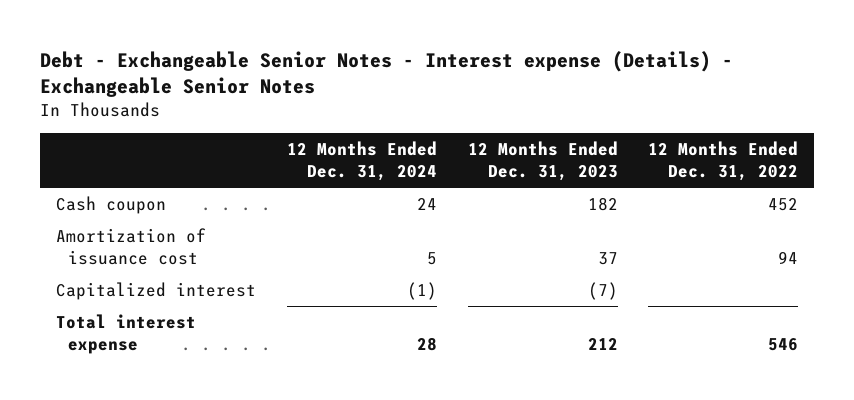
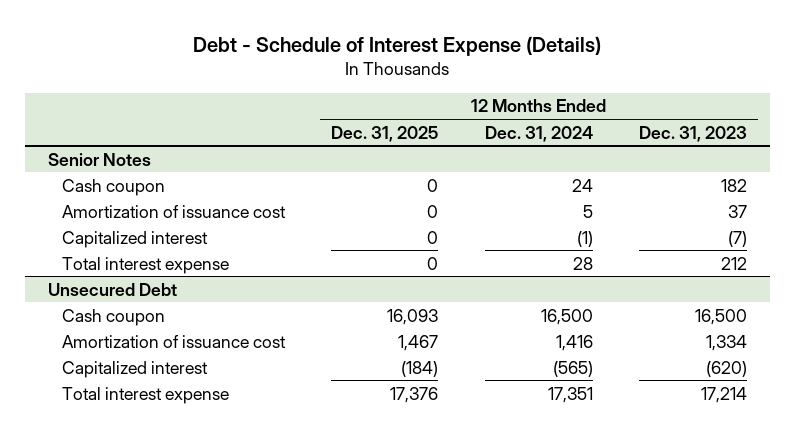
[40,50,734,98] Debt - Exchangeable Senior Notes - Interest expense (Details) - Exchangeable Senior Notes -> [193,35,602,56] Debt - Schedule of Interest Expense (Details)
[648,141,799,182] 12 Months Ended Dec. 31, 2022 -> none
none -> [331,125,439,142] Dec. 31, 2025
none -> [47,152,151,166] Senior Notes
none -> [47,282,177,296] Unsecured Debt
none -> [62,308,166,326] Cash coupon
none -> [62,334,287,348] Amortization of issuance cost
none -> [62,360,209,378] Capitalized interest
none -> [62,386,230,404] Total interest expense

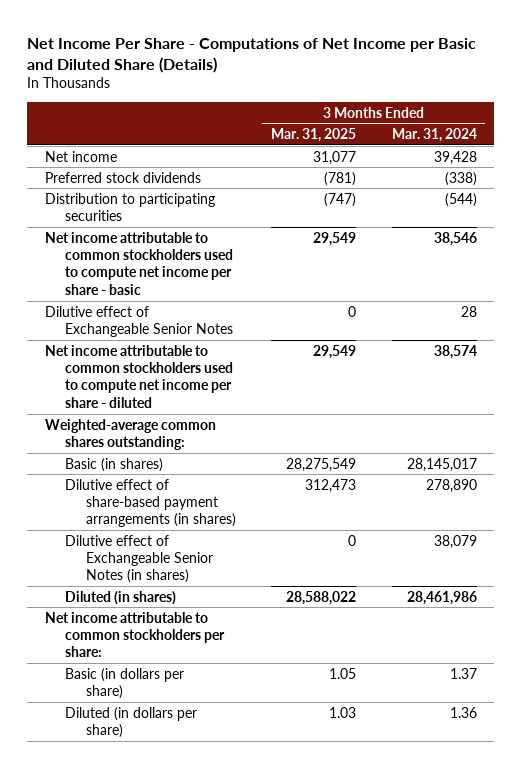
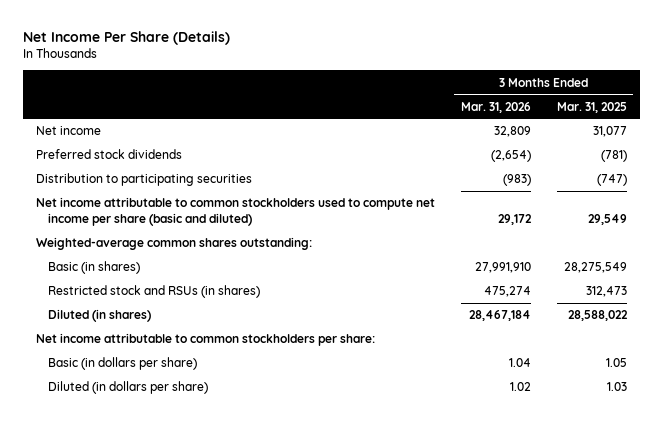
[27,37,477,73] Net Income Per Share - Computations of Net Income per Basic and Diluted Share (Details) -> [22,30,230,45] Net Income Per Share (Details)
[391,127,477,142] Mar. 31, 2024 -> none
none -> [460,101,531,113] Mar. 31, 2026
[45,231,234,295] Net income attributable to common stockholders used to compute net income per share - basic -> none
[45,305,234,337] Dilutive effect of Exchangeable Senior Notes -> none
[45,344,234,408] Net income attributable to common stockholders used to compute net income per share - diluted -> [35,197,435,227] Net income attributable to common stockholders used to compute net income per share (basic and diluted)
[65,534,213,584] Dilutive effect of Exchangeable Senior Notes (in shares) -> none
[65,478,236,528] Dilutive effect of share-based payment arrangements (in shares) -> [48,285,261,299] Restricted stock and RSUs (in shares)

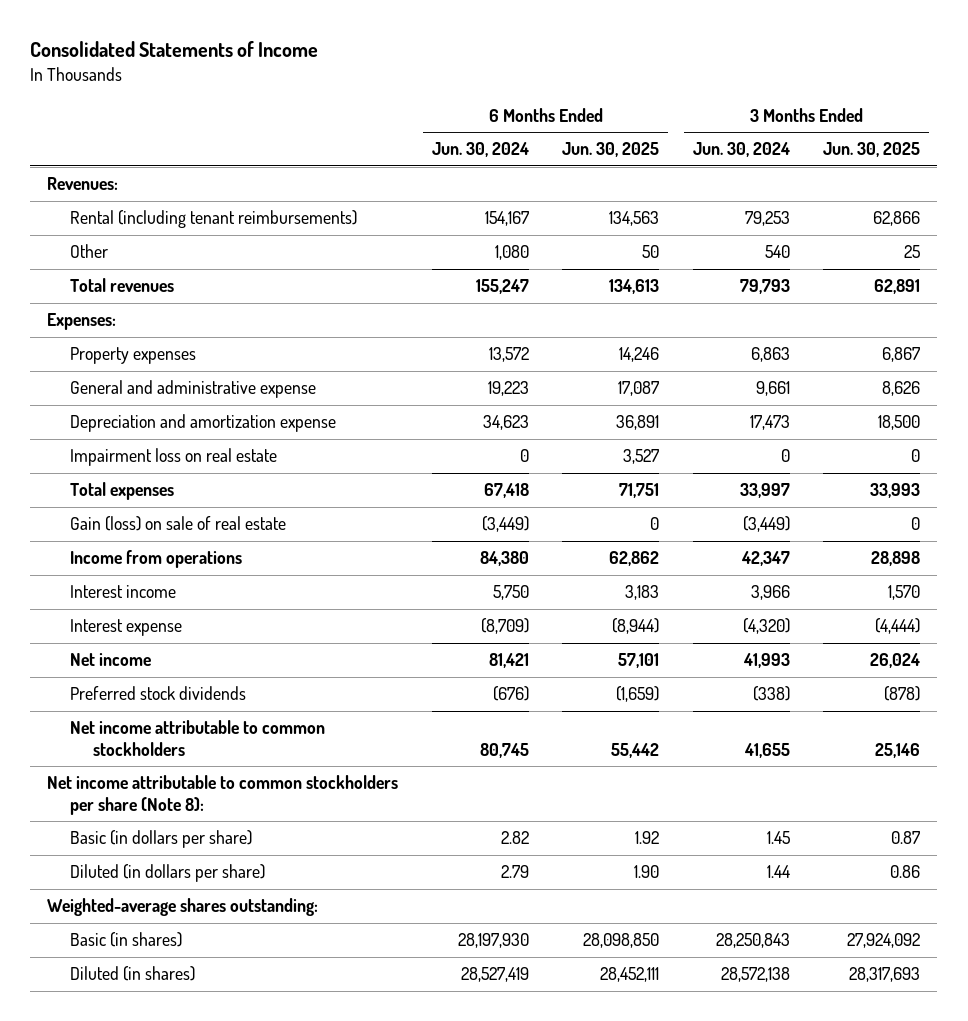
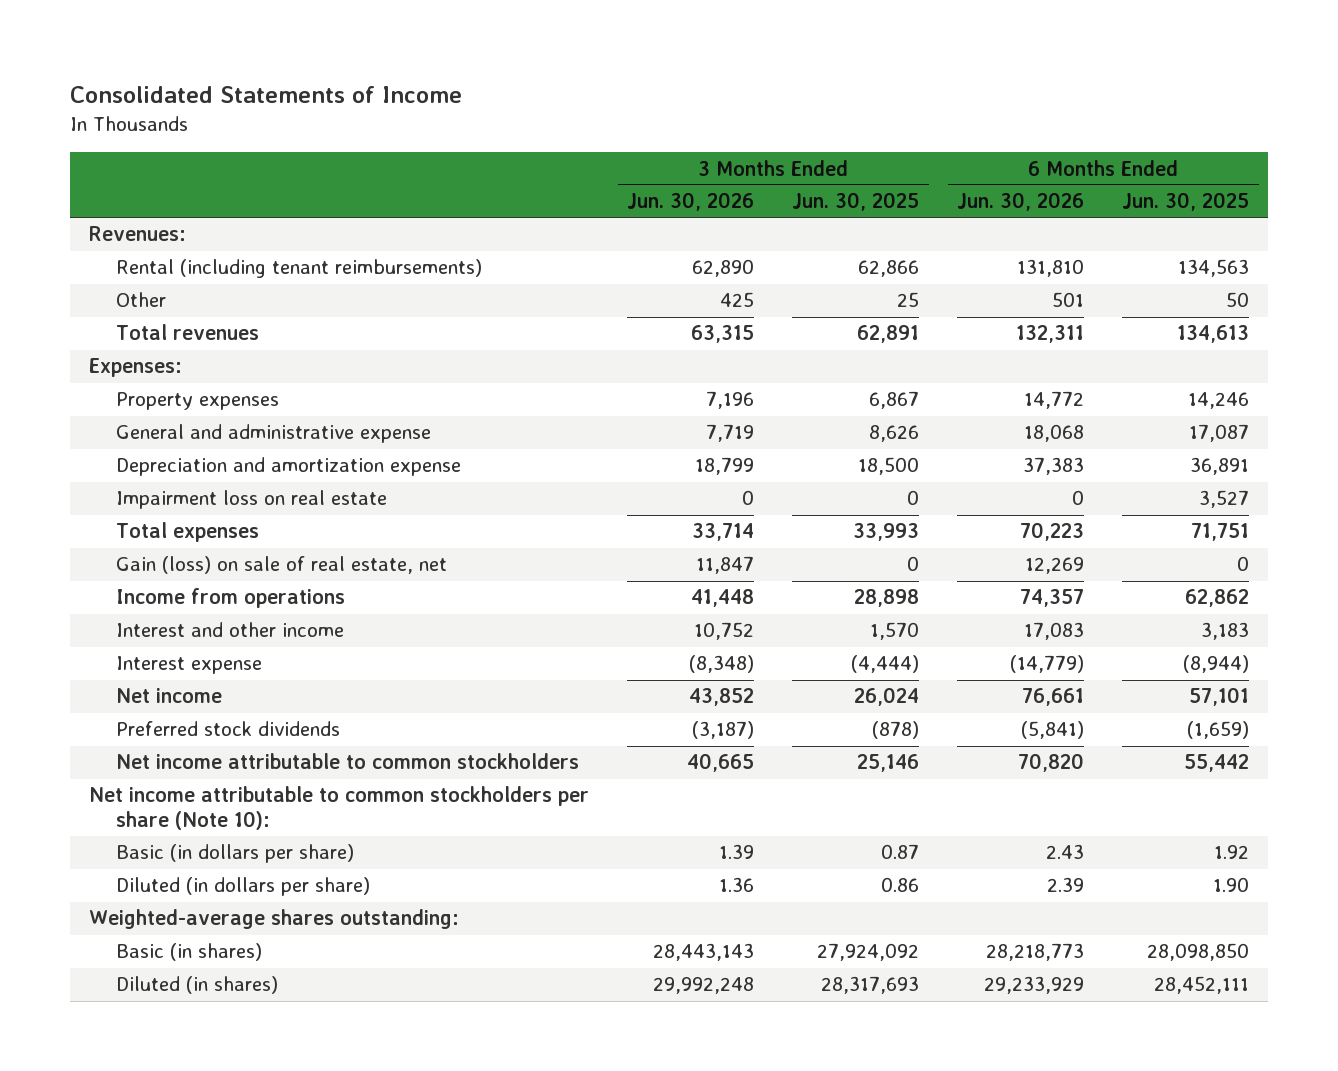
[431,142,529,158] Jun. 30, 2024 -> none
[692,142,790,158] Jun. 30, 2024 -> none
none -> [627,192,755,212] Jun. 30, 2026
none -> [957,192,1085,212] Jun. 30, 2026
[70,516,287,532] Gain (loss) on sale of real estate -> [115,556,447,575] Gain (loss) on sale of real estate, net
[70,585,177,599] Interest income -> [115,622,344,638] Interest and other income
[47,775,399,815] Net income attributable to common stockholders per share (Note 8): -> [89,786,590,831] Net income attributable to common stockholders per share (Note 10):

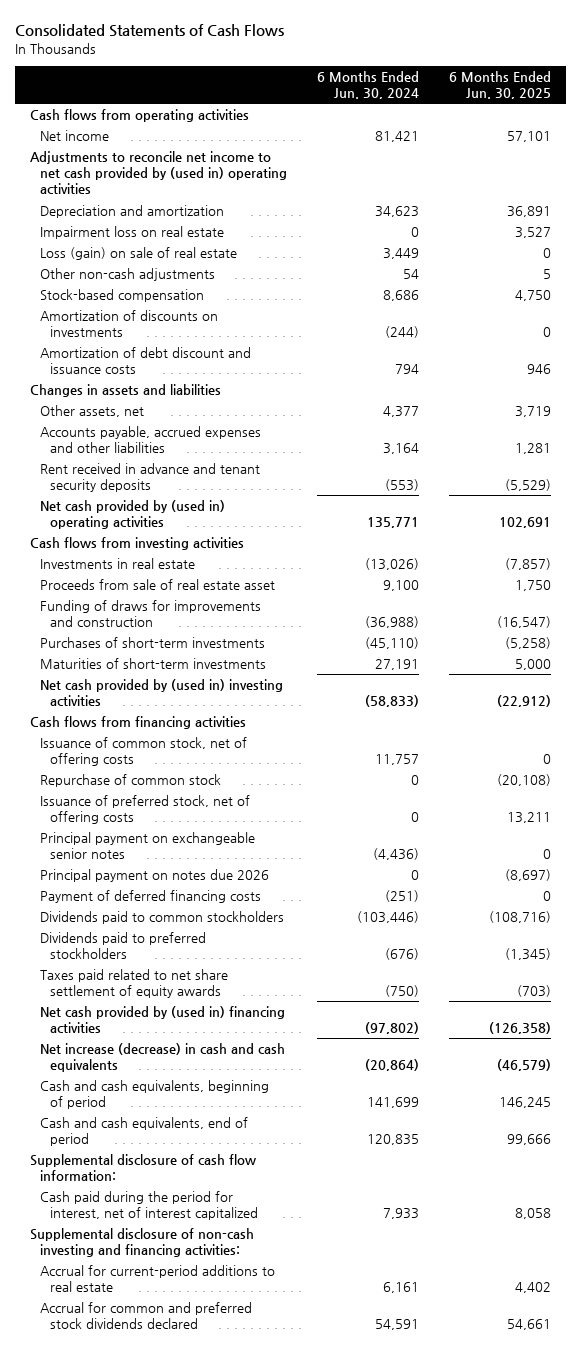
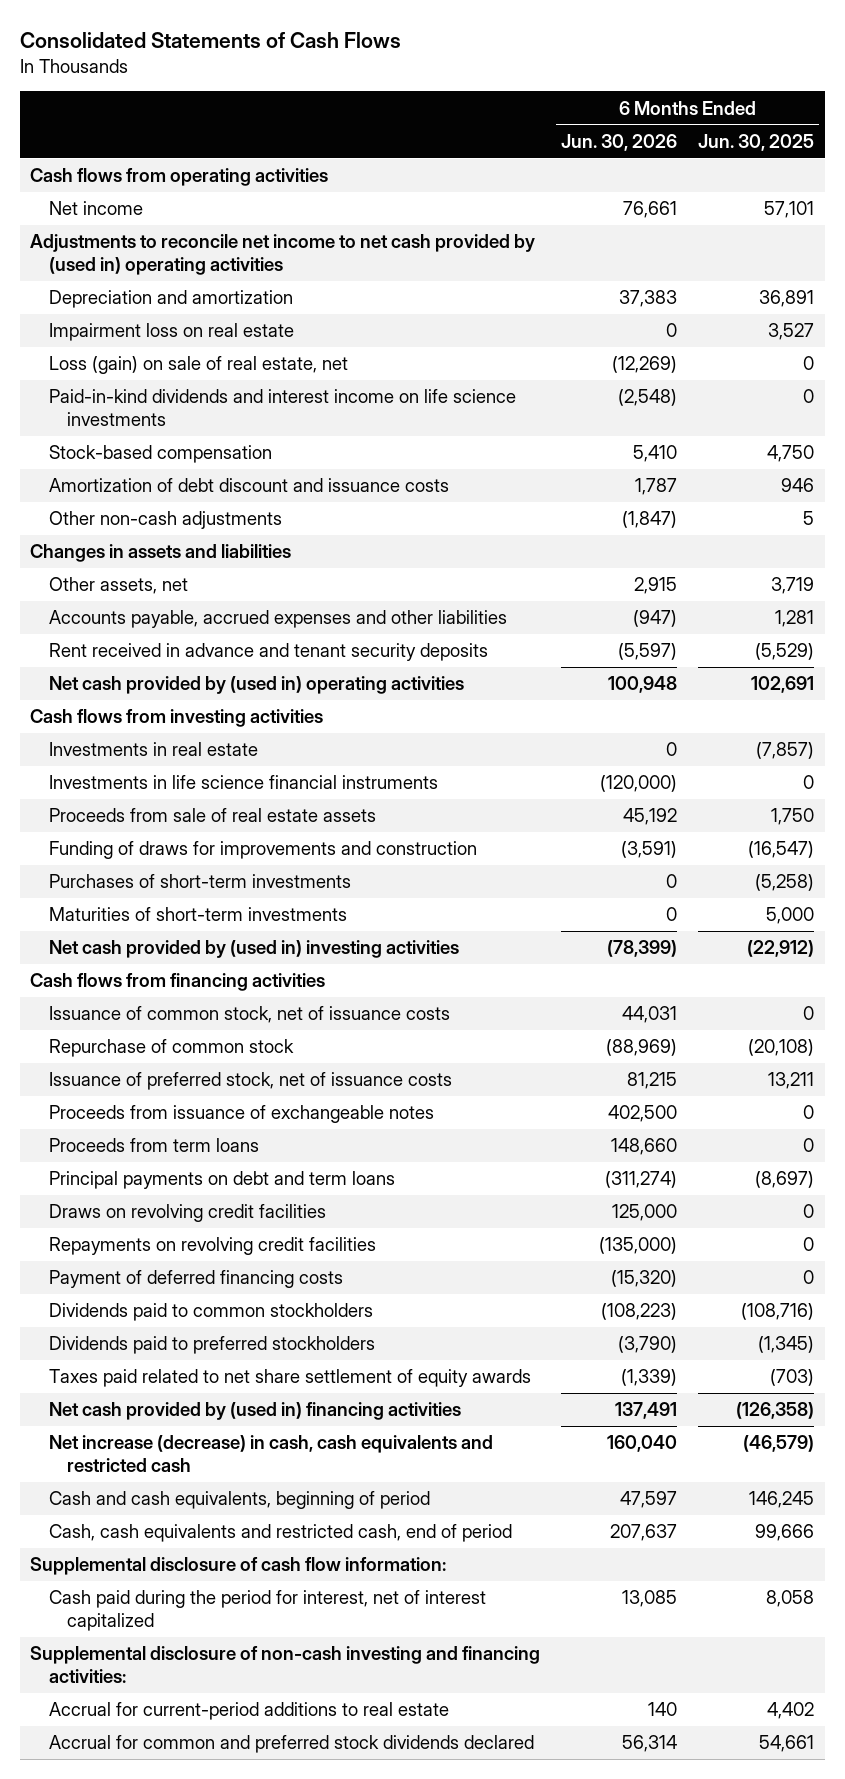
[316,71,419,100] 6 Months Ended Jun. 30, 2024 -> none
none -> [561,133,678,151] Jun. 30, 2026
[40,247,238,261] Loss (gain) on sale of real estate -> [48,356,348,375] Loss (gain) on sale of real estate, net
none -> [48,389,516,426] Paid-in-kind dividends and interest income on life science investments
[40,310,219,338] Amortization of discounts on investments -> none
[40,268,216,282] Other non-cash adjustments -> [48,511,282,530] Other non-cash adjustments
none -> [48,775,438,790] Investments in life science financial instruments
[40,579,276,591] Proceeds from sale of real estate asset -> [48,808,376,823] Proceeds from sale of real estate assets
[40,737,248,767] Issuance of common stock, net of offering costs -> [48,1006,450,1024] Issuance of common stock, net of issuance costs
[40,832,256,860] Principal payment on exchangeable senior notes -> none
[40,795,251,825] Issuance of preferred stock, net of offering costs -> [48,1072,452,1091] Issuance of preferred stock, net of issuance costs
none -> [48,1105,434,1124] Proceeds from issuance of exchangeable notes
none -> [48,1138,259,1153] Proceeds from term loans
[40,869,270,883] Principal payment on notes due 2026 -> [48,1171,395,1190] Principal payments on debt and term loans
none -> [48,1204,326,1223] Draws on revolving credit facilities
none -> [48,1237,376,1256] Repayments on revolving credit facilities
[40,1043,286,1073] Net increase (decrease) in cash and cash equivalents -> [48,1435,493,1472] Net increase (decrease) in cash, cash equivalents and restricted cash
[40,1117,249,1147] Cash and cash equivalents, end of period -> [48,1524,512,1543] Cash, cash equivalents and restricted cash, end of period

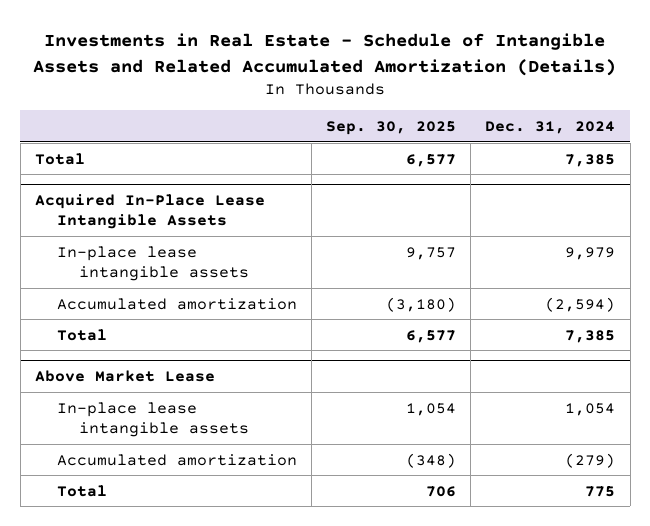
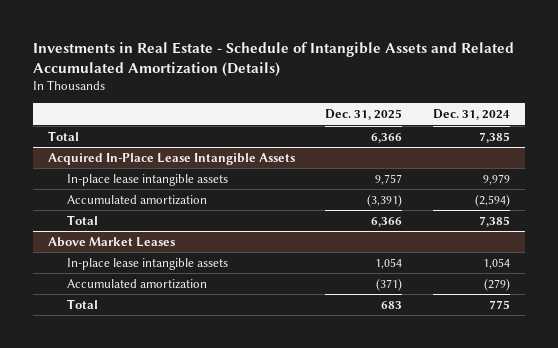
[326,121,457,136] Sep. 30, 2025 -> none
none -> [325,109,403,121] Dec. 31, 2025
[34,369,215,382] Above Market Lease -> [48,236,176,247] Above Market Leases

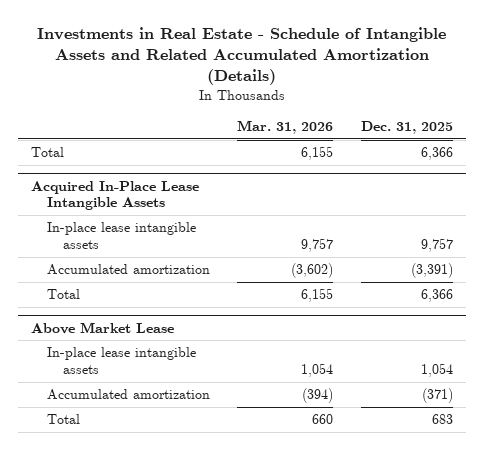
[432,109,510,121] Dec. 31, 2024 -> none
none -> [237,119,334,134] Mar. 31, 2026
[48,236,176,247] Above Market Leases -> [31,321,175,334] Above Market Lease

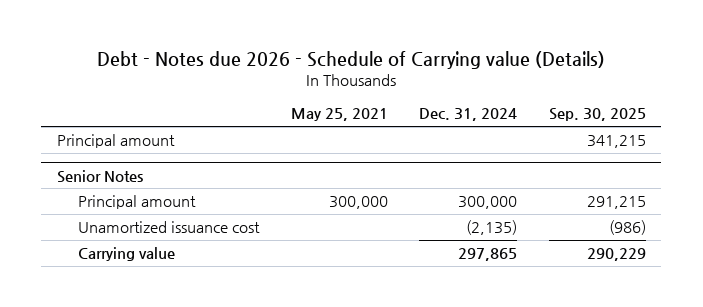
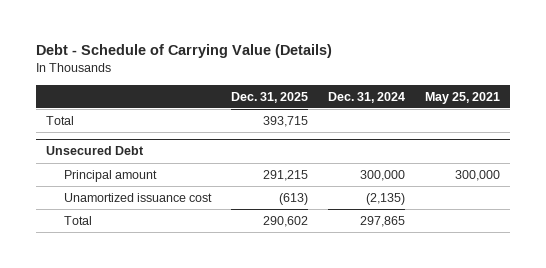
[97,50,606,69] Debt - Notes due 2026 - Schedule of Carrying value (Details) -> [35,44,332,59] Debt - Schedule of Carrying Value (Details)
[548,108,646,122] Sep. 30, 2025 -> none
none -> [231,91,309,103] Dec. 31, 2025
[57,134,176,149] Principal amount -> none
none -> [45,116,74,126] Total
[57,169,144,183] Senior Notes -> [45,146,144,156] Unsecured Debt
[78,247,176,262] Carrying value -> [64,216,93,226] Total

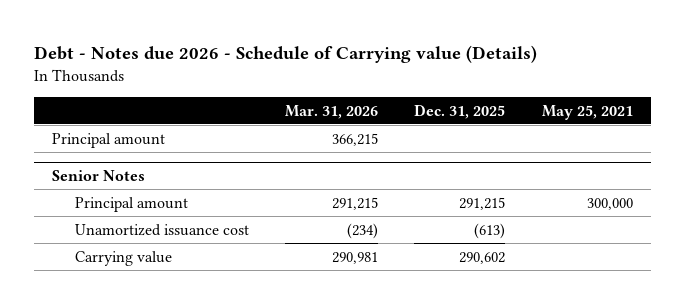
[35,44,332,59] Debt - Schedule of Carrying Value (Details) -> [33,44,537,63] Debt - Notes due 2026 - Schedule of Carrying value (Details)
[328,91,406,103] Dec. 31, 2024 -> none
none -> [285,104,379,119] Mar. 31, 2026
[45,116,74,126] Total -> none
none -> [51,132,165,148] Principal amount
[45,146,144,156] Unsecured Debt -> [51,170,145,182] Senior Notes
[64,216,93,226] Total -> [75,250,173,266] Carrying value

